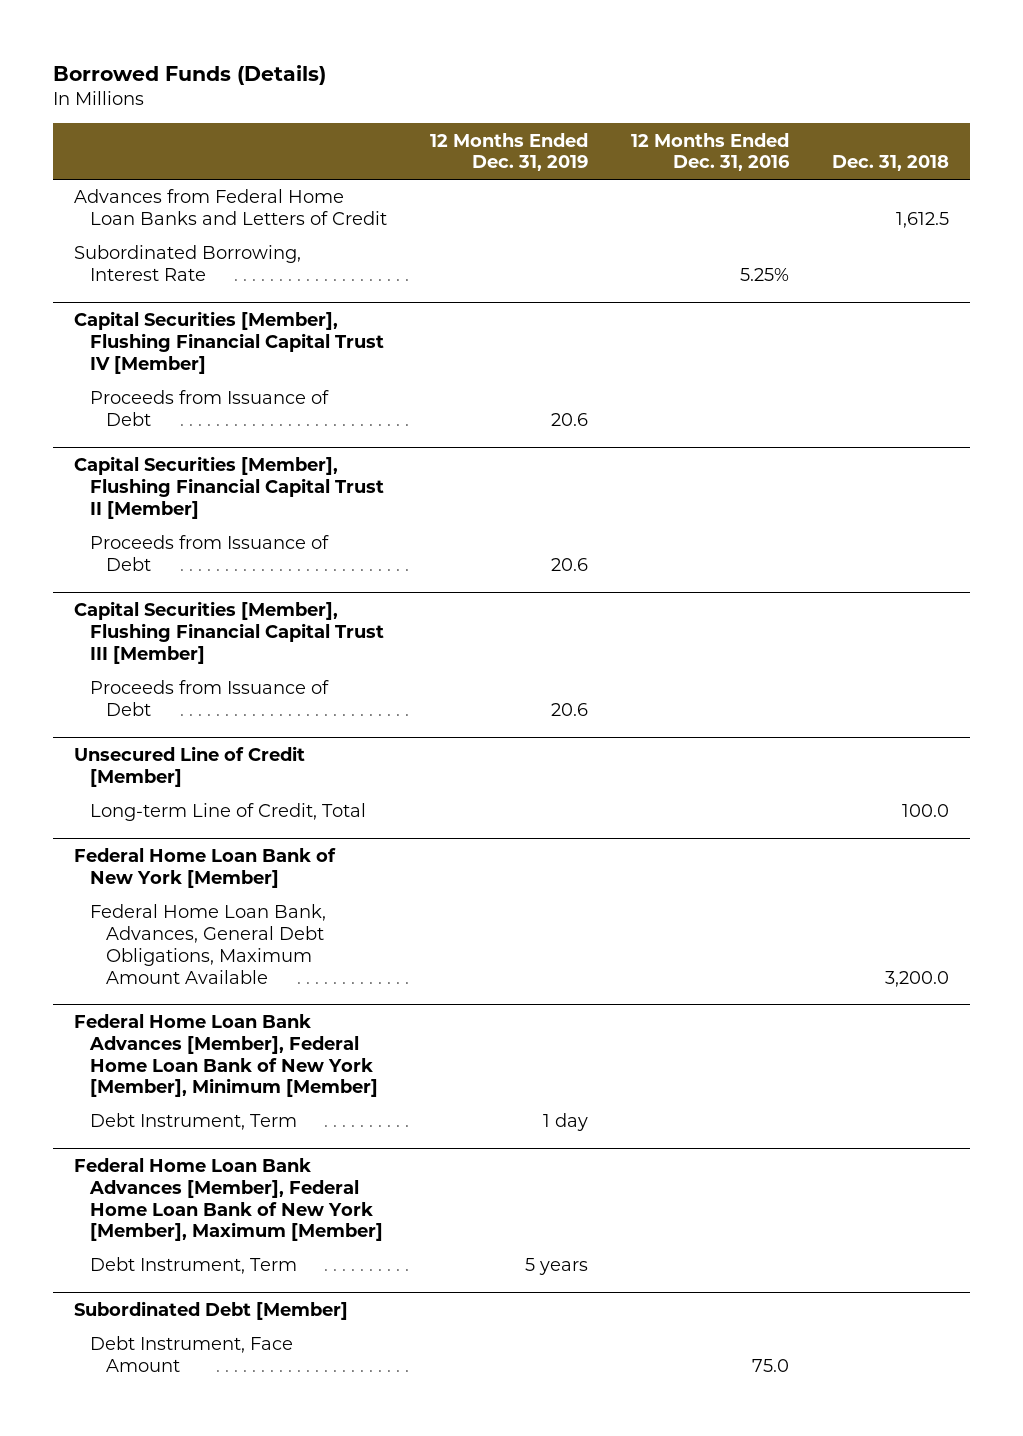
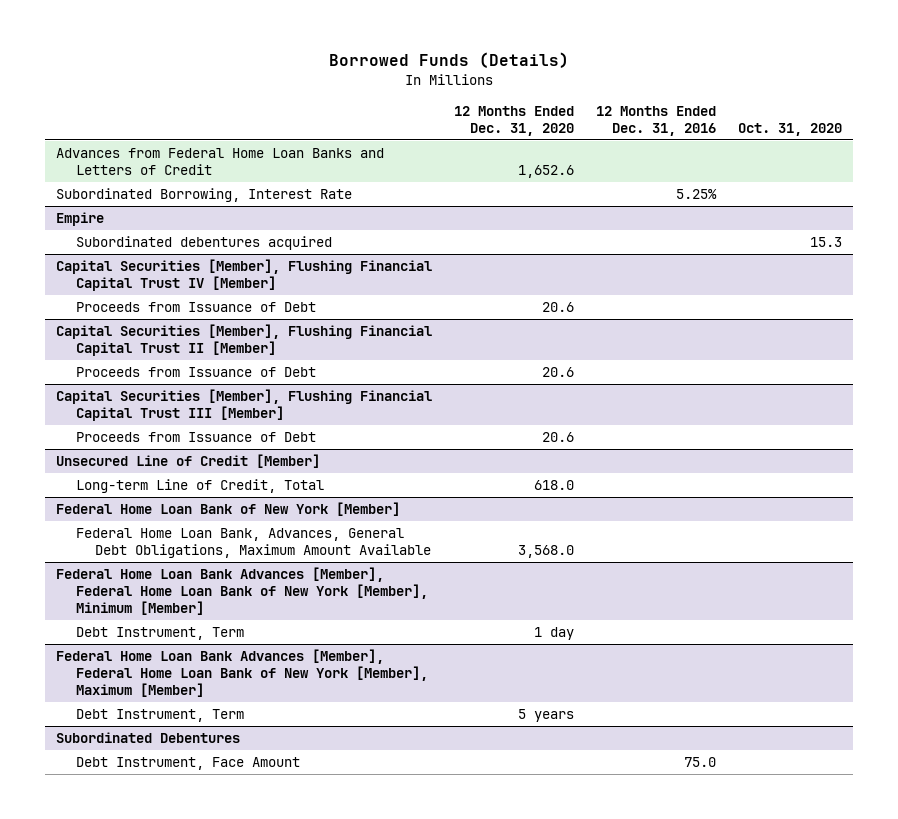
[430,132,589,172] 12 Months Ended Dec. 31, 2019 -> none
[831,155,949,172] Dec. 31, 2018 -> none
none -> [453,105,574,136] 12 Months Ended Dec. 31, 2020
none -> [738,122,843,136] Oct. 31, 2020
none -> [55,212,104,227] Empire
none -> [75,236,332,251] Subordinated debentures acquired
[74,1301,349,1321] Subordinated Debt [Member] -> [55,732,240,744] Subordinated Debentures

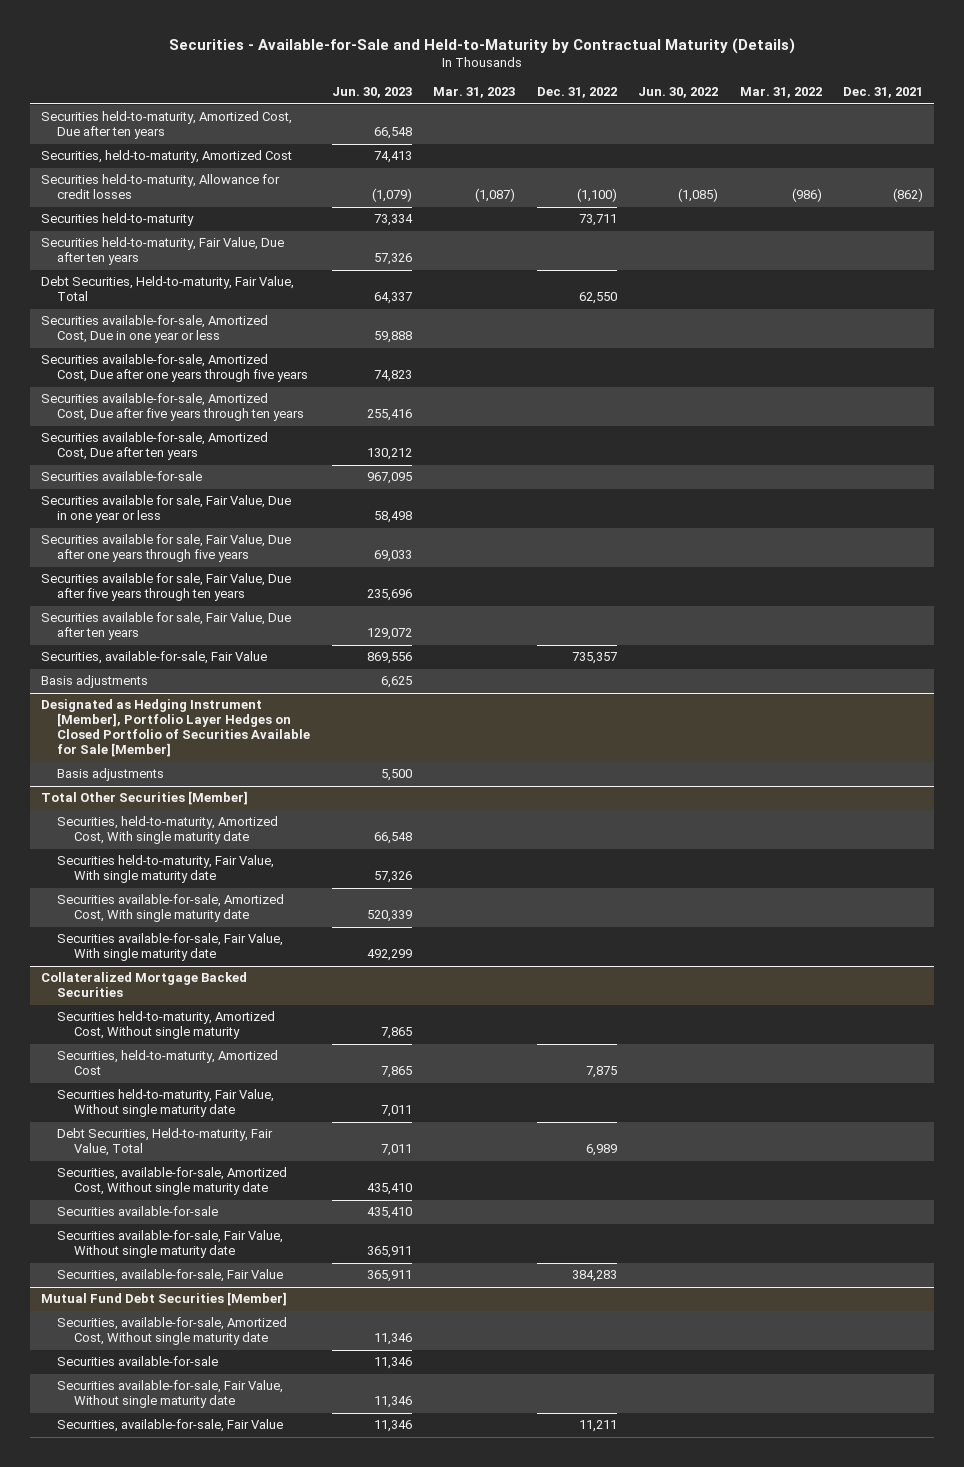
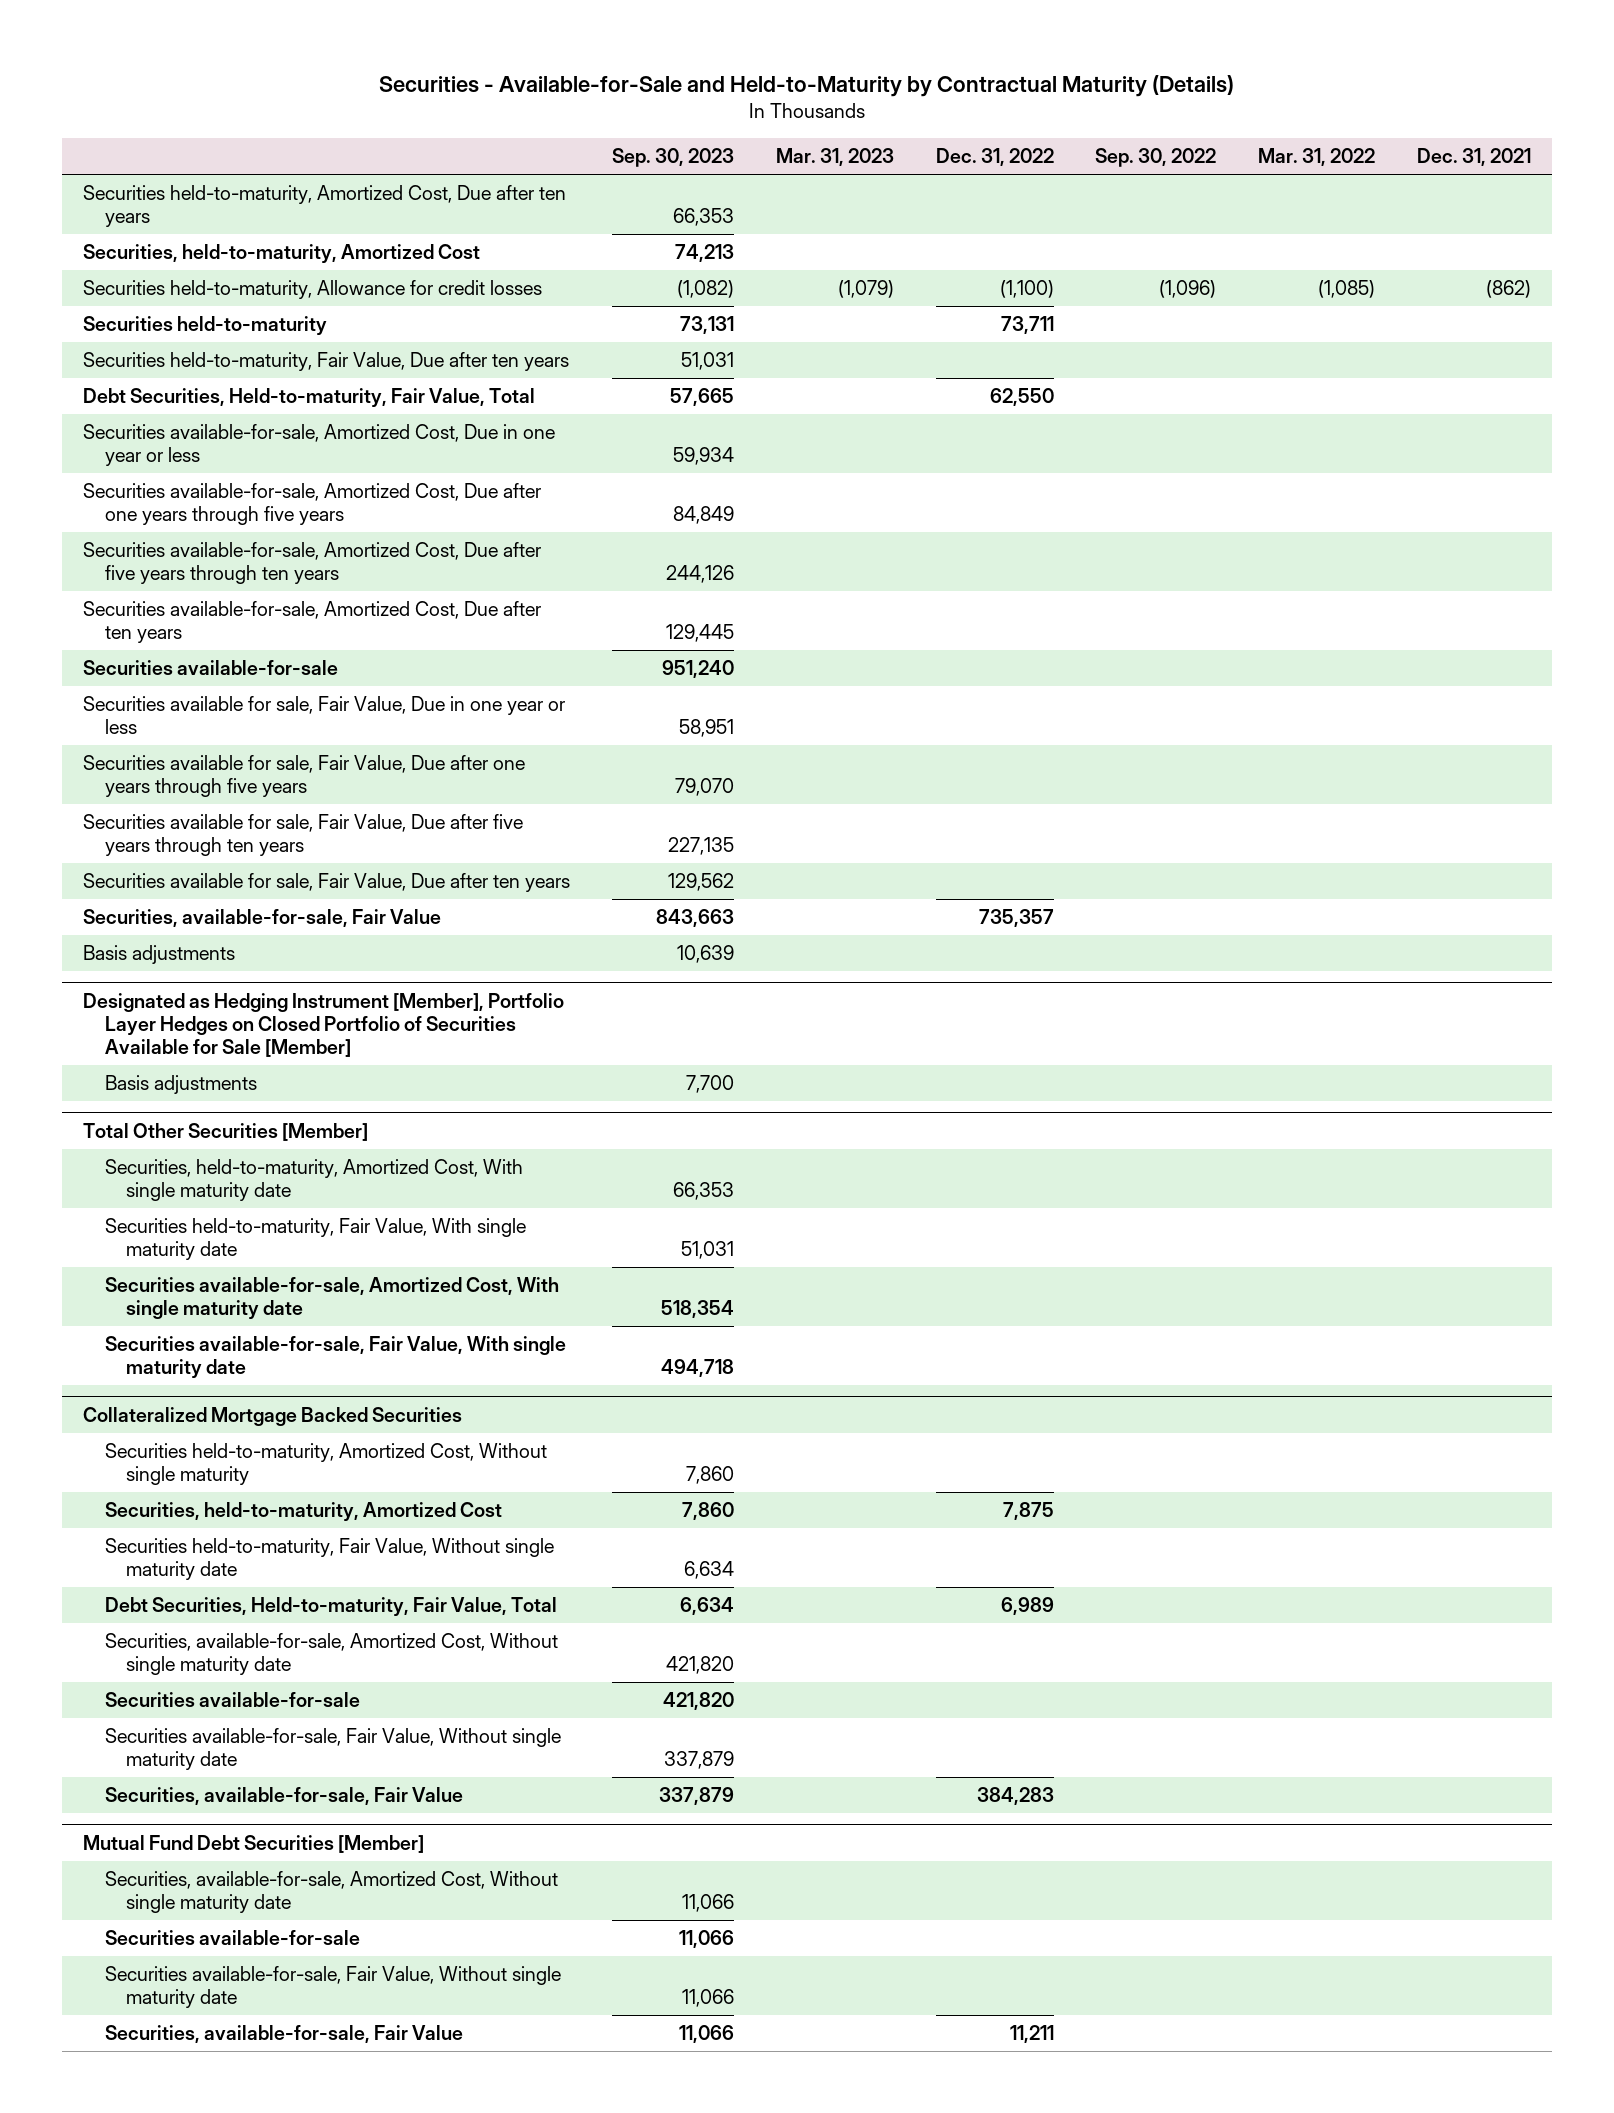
[331,87,412,99] Jun. 30, 2023 -> none
[638,87,719,99] Jun. 30, 2022 -> none
none -> [612,147,735,167] Sep. 30, 2023
none -> [1095,147,1217,167] Sep. 30, 2022
[475,188,516,203] (1,087) -> [837,280,894,299] (1,079)
[791,188,822,203] (986) -> [1318,280,1376,299] (1,085)

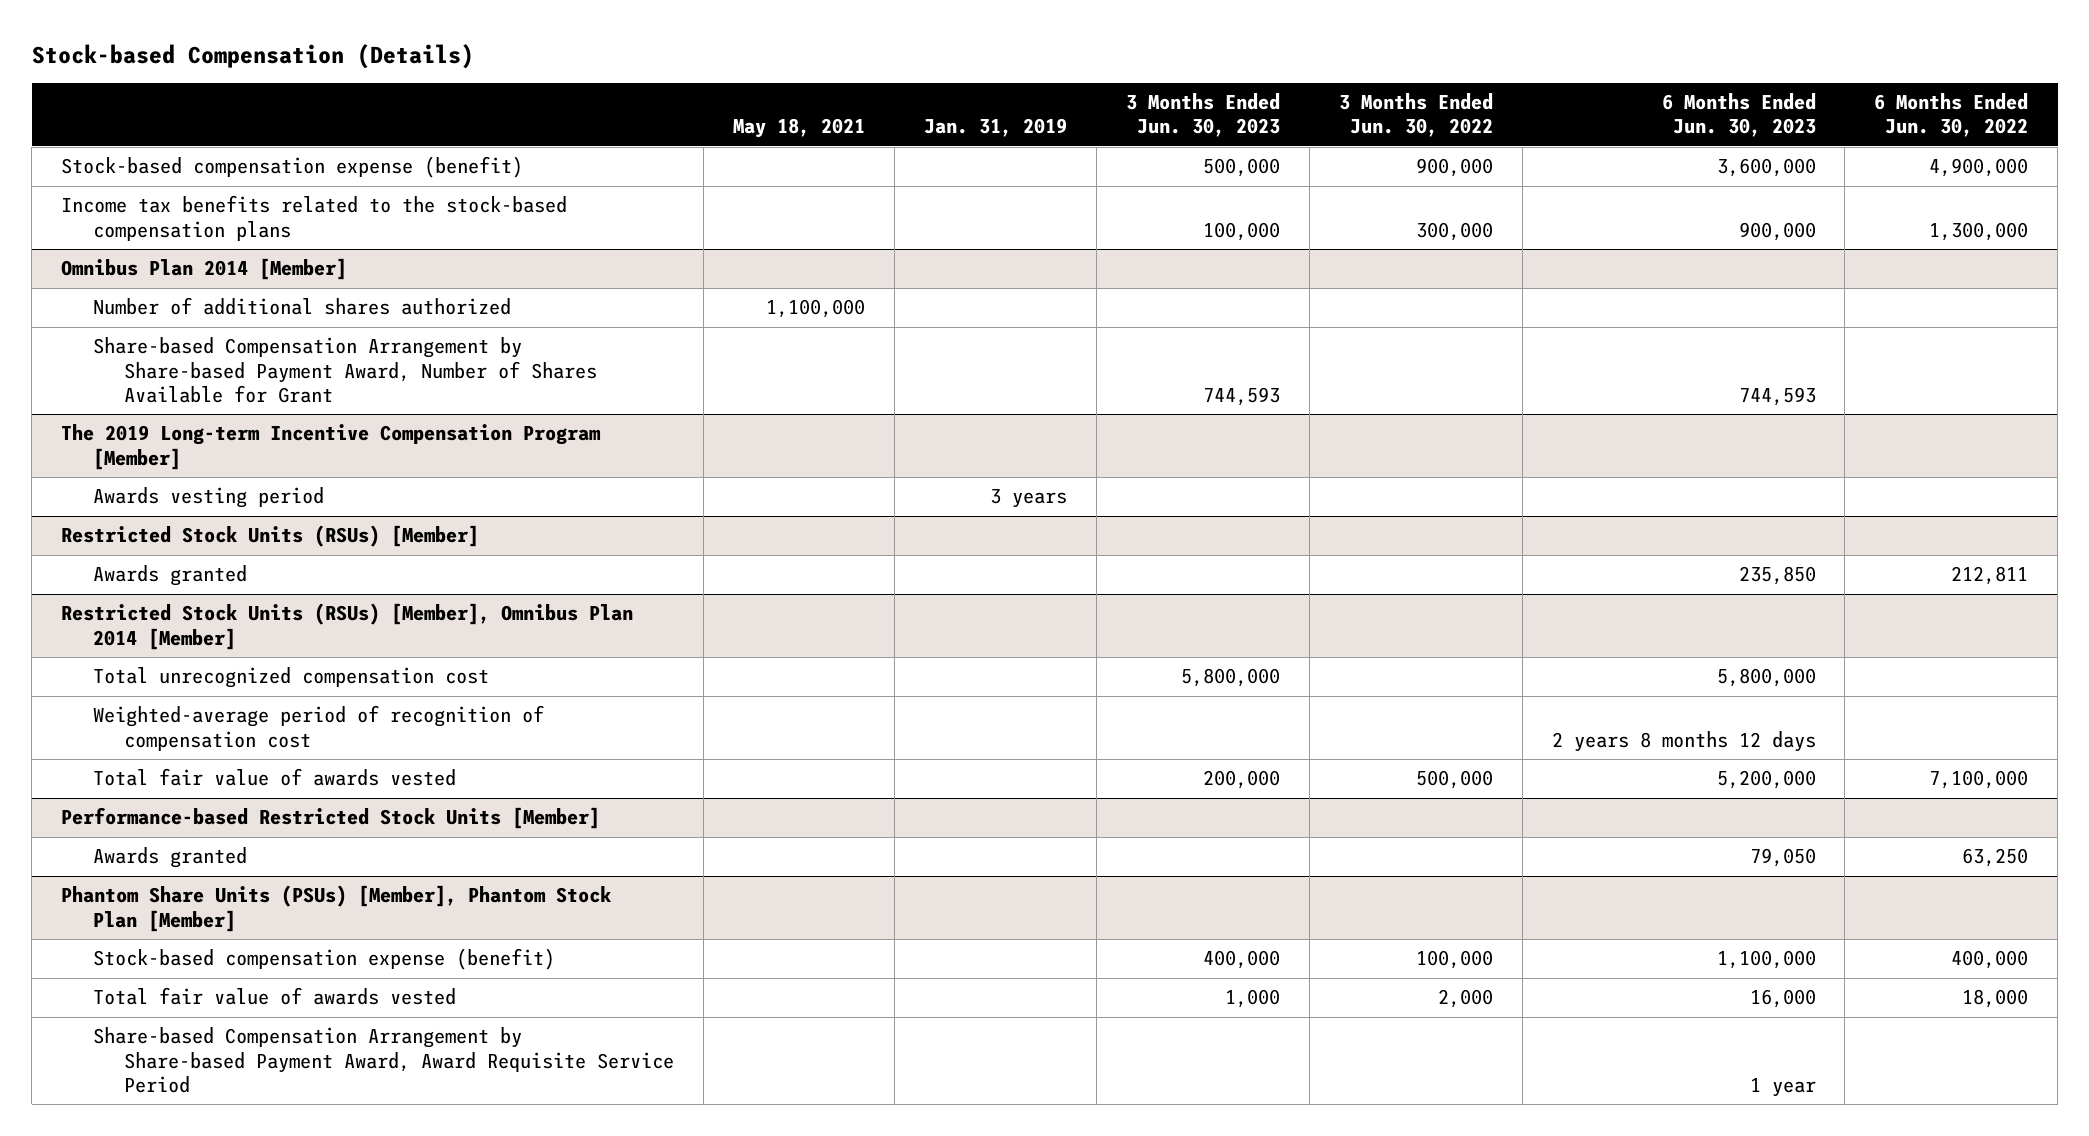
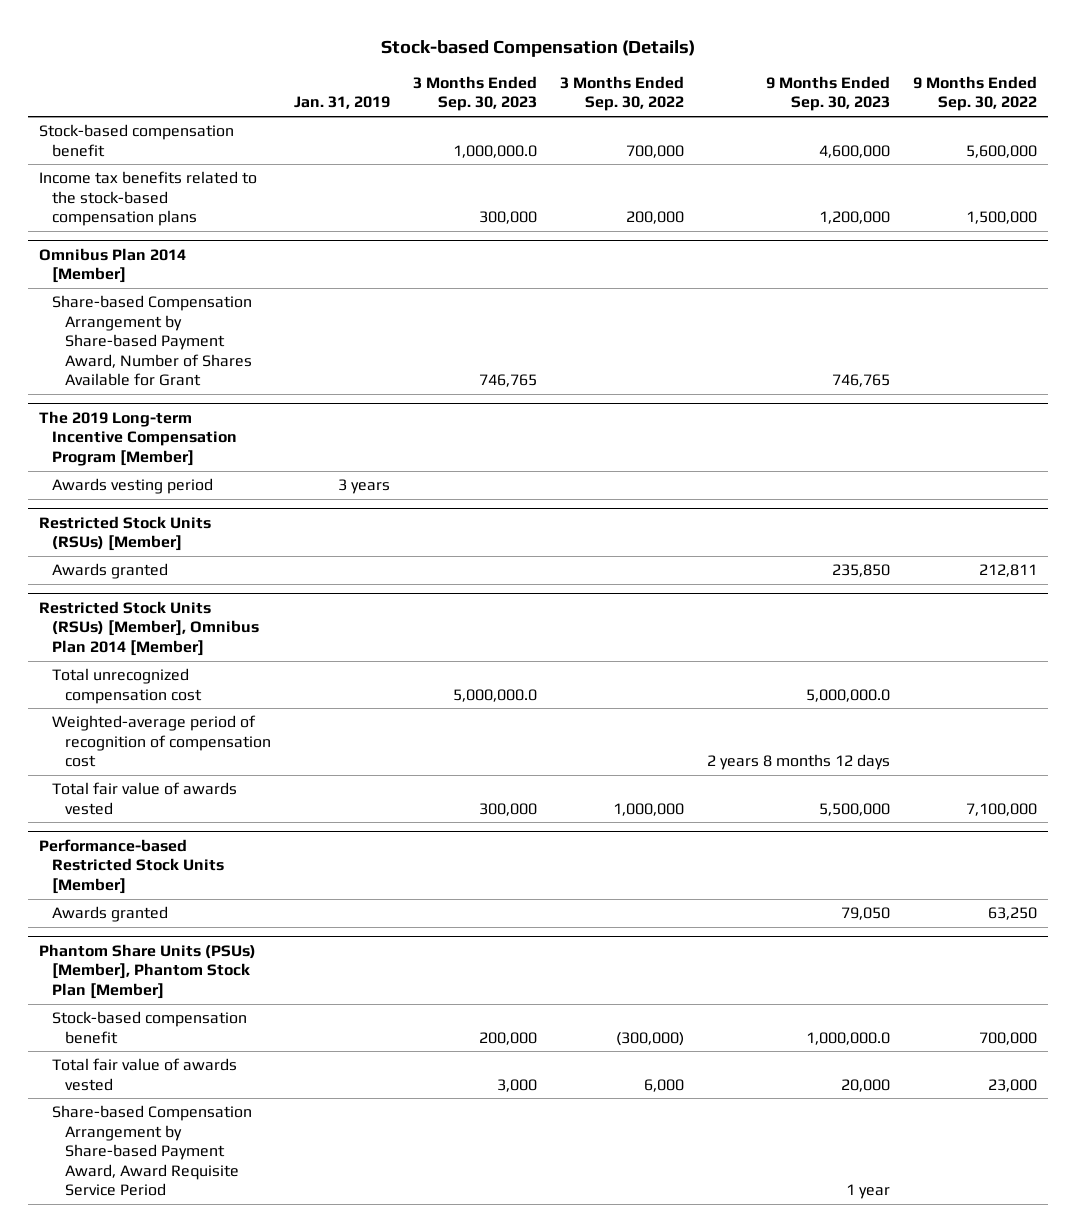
[733,118,866,139] May 18, 2021 -> none
[1125,93,1280,138] 3 Months Ended Jun. 30, 2023 -> none
[1338,93,1493,138] 3 Months Ended Jun. 30, 2022 -> none
[1661,93,1816,138] 6 Months Ended Jun. 30, 2023 -> none
[1874,93,2029,138] 6 Months Ended Jun. 30, 2022 -> none
none -> [412,75,537,112] 3 Months Ended Sep. 30, 2023
none -> [559,75,684,112] 3 Months Ended Sep. 30, 2022
none -> [765,75,890,112] 9 Months Ended Sep. 30, 2023
none -> [912,75,1037,112] 9 Months Ended Sep. 30, 2022
[61,156,524,179] Stock-based compensation expense (benefit) -> [39,124,235,157] Stock-based compensation benefit
[92,297,511,316] Number of additional shares authorized -> none
[92,948,555,971] Stock-based compensation expense (benefit) -> [52,1011,248,1044] Stock-based compensation benefit

